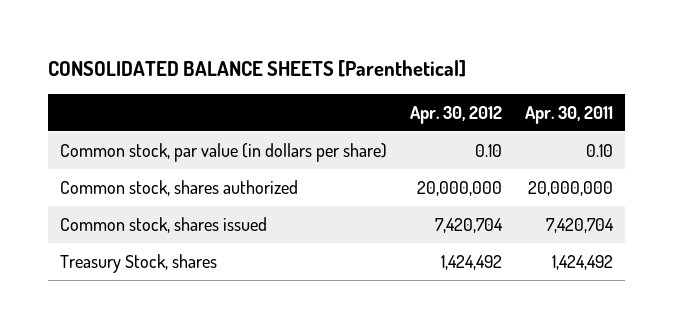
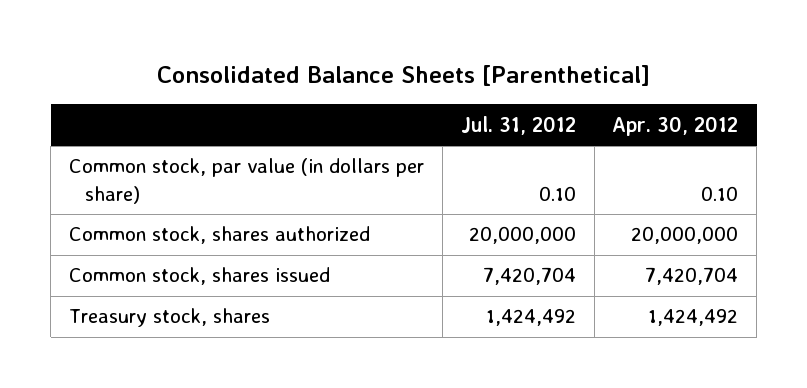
[48,60,467,78] CONSOLIDATED BALANCE SHEETS [Parenthetical] -> [156,65,650,87] Consolidated Balance Sheets [Parenthetical]
[525,105,614,124] Apr. 30, 2011 -> none
none -> [460,115,576,135] Jul. 31, 2012
[60,253,218,273] Treasury Stock, shares -> [68,308,270,328] Treasury stock, shares

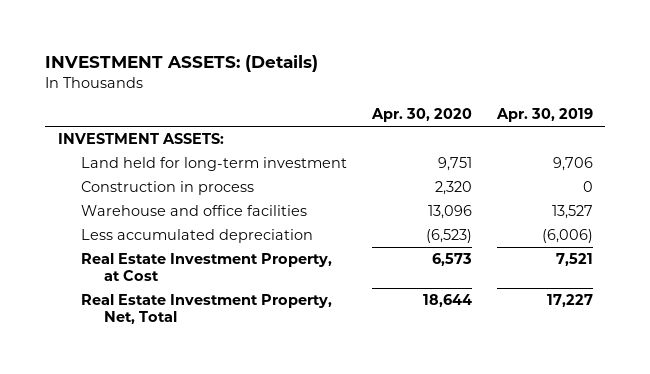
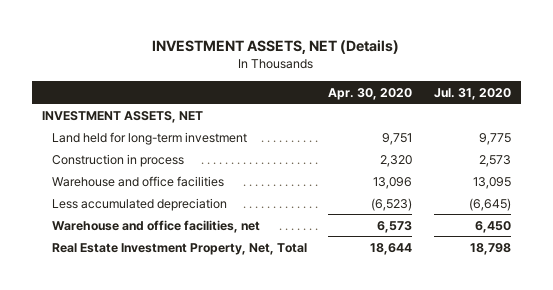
[45,55,319,73] INVESTMENT ASSETS: (Details) -> [152,40,400,55] INVESTMENT ASSETS, NET (Details)
[495,108,593,123] Apr. 30, 2019 -> none
none -> [433,87,511,100] Jul. 31, 2020
[57,132,224,144] INVESTMENT ASSETS: -> [42,110,204,123] INVESTMENT ASSETS, NET
[80,252,332,282] Real Estate Investment Property, at Cost -> [52,219,261,233] Warehouse and office facilities, net

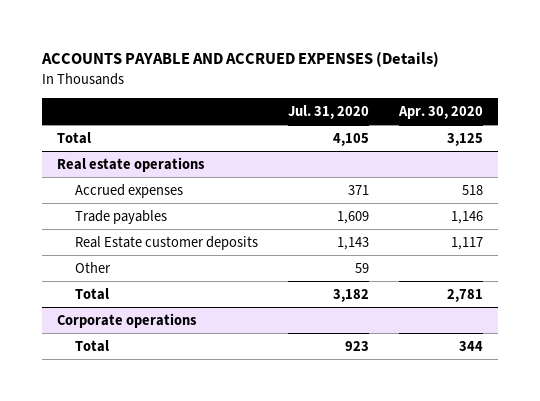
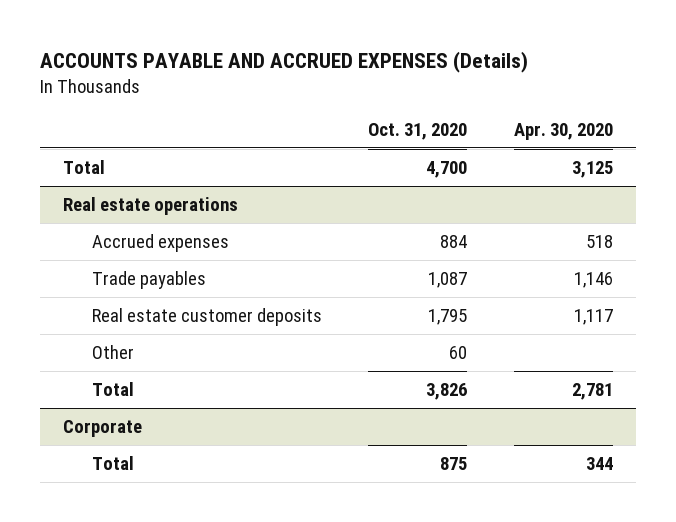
[288,104,370,119] Jul. 31, 2020 -> none
none -> [368,123,468,141] Oct. 31, 2020
[75,235,259,250] Real Estate customer deposits -> [91,307,322,326] Real estate customer deposits
[57,312,198,328] Corporate operations -> [63,419,143,437] Corporate

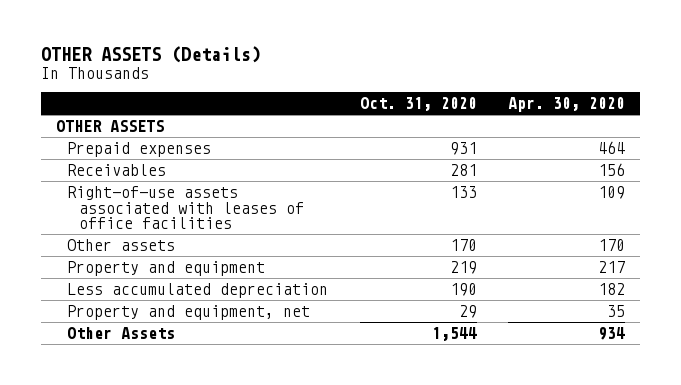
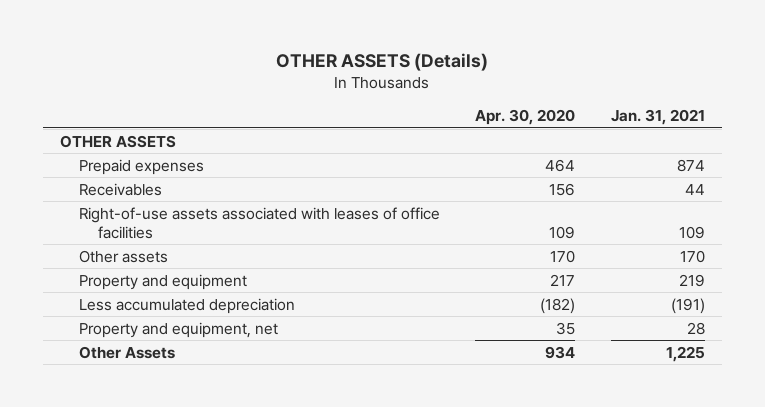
[359,97,477,112] Oct. 31, 2020 -> none
none -> [610,108,705,125] Jan. 31, 2021
[597,283,625,296] 182 -> [540,297,576,314] (182)

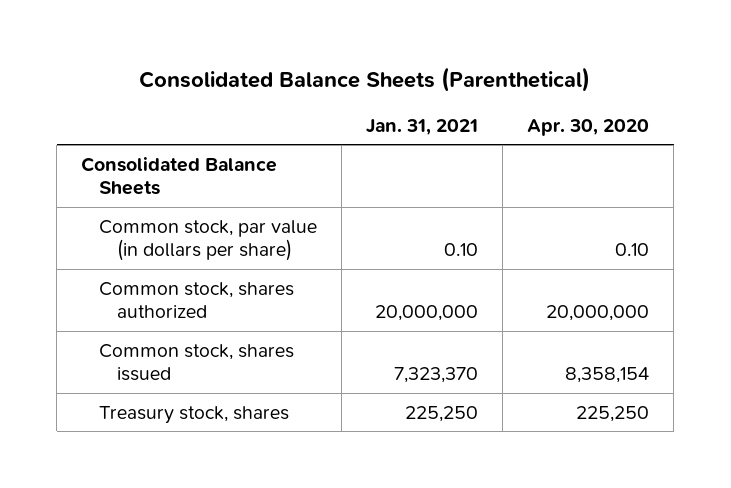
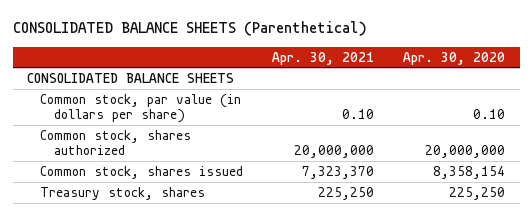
[139,66,591,92] Consolidated Balance Sheets (Parenthetical) -> [12,21,367,37] CONSOLIDATED BALANCE SHEETS (Parenthetical)
[366,118,479,135] Jan. 31, 2021 -> none
none -> [272,51,375,65] Apr. 30, 2021
[81,156,278,196] Consolidated Balance Sheets -> [27,72,235,83] CONSOLIDATED BALANCE SHEETS

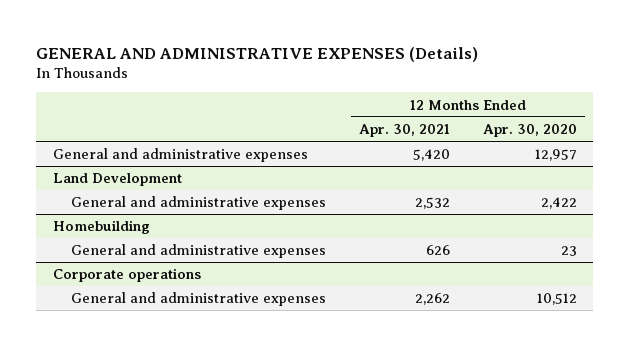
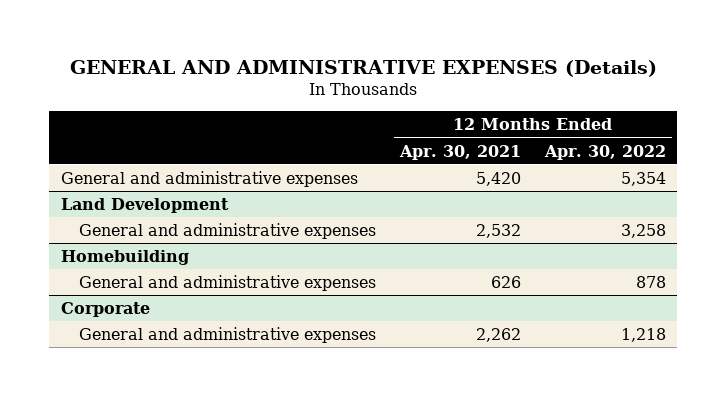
[482,123,577,137] Apr. 30, 2020 -> none
none -> [543,144,666,160] Apr. 30, 2022
[52,268,201,283] Corporate operations -> [60,301,150,317] Corporate

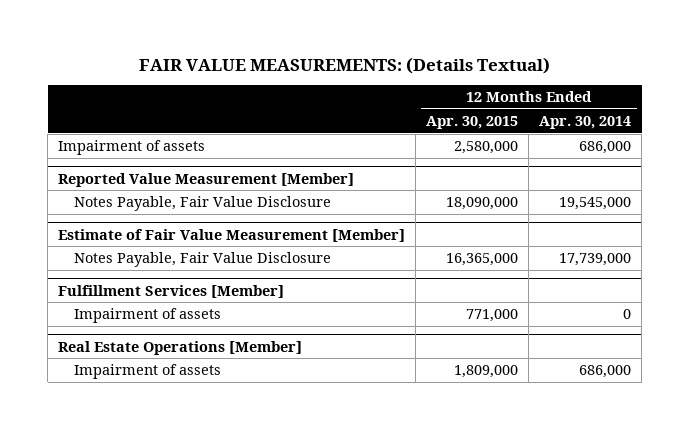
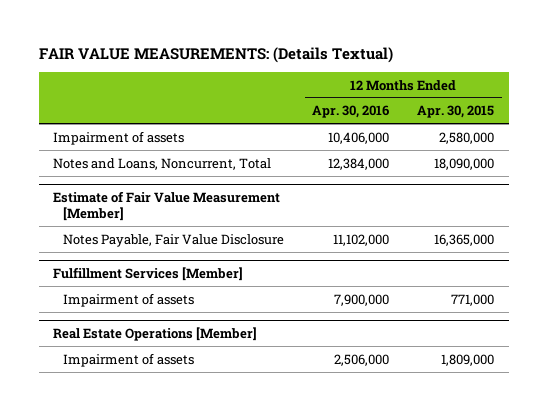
[539,116,632,130] Apr. 30, 2014 -> none
none -> [312,105,390,119] Apr. 30, 2016
[58,172,355,187] Reported Value Measurement [Member] -> none
[73,196,331,212] Notes Payable, Fair Value Disclosure -> [52,157,271,170] Notes and Loans, Noncurrent, Total

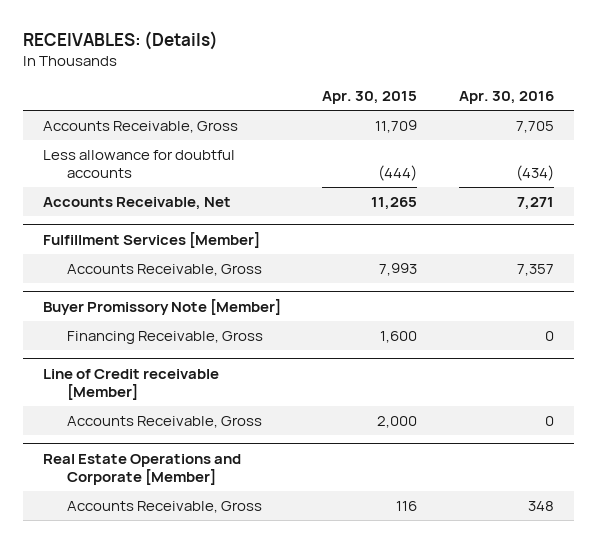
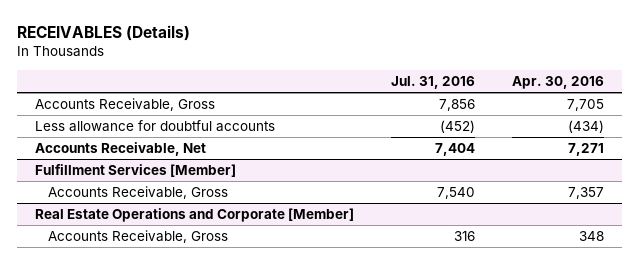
[22,31,218,51] RECEIVABLES: (Details) -> [16,24,190,41] RECEIVABLES (Details)
[322,91,418,105] Apr. 30, 2015 -> none
none -> [390,76,475,90] Jul. 31, 2016
[43,298,282,315] Buyer Promissory Note [Member] -> none
[66,330,263,344] Financing Receivable, Gross -> none
[43,368,220,400] Line of Credit receivable [Member] -> none
[66,415,262,428] Accounts Receivable, Gross -> none

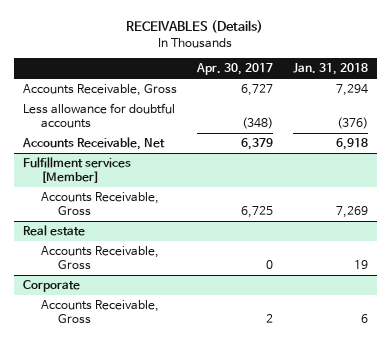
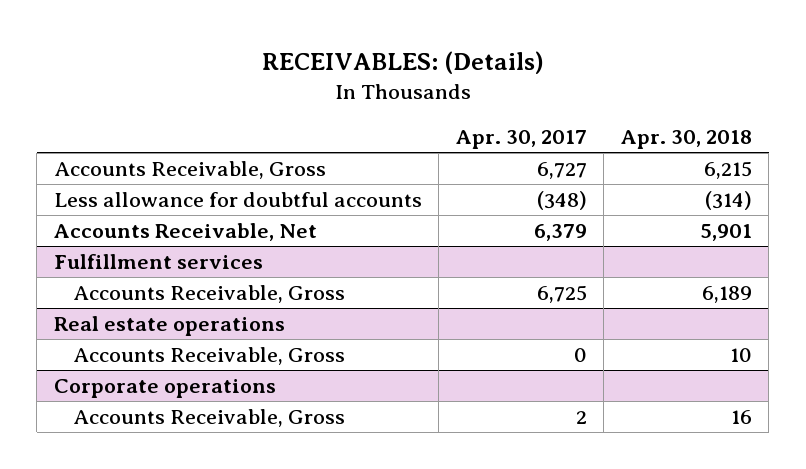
[126,20,264,34] RECEIVABLES (Details) -> [261,51,544,75] RECEIVABLES: (Details)
[292,63,368,76] Jan. 31, 2018 -> none
none -> [620,129,752,149] Apr. 30, 2018
[23,157,132,184] Fulfillment services [Member] -> [53,254,263,270] Fulfillment services
[23,225,86,237] Real estate -> [53,316,285,337] Real estate operations
[23,280,81,293] Corporate -> [53,379,276,399] Corporate operations

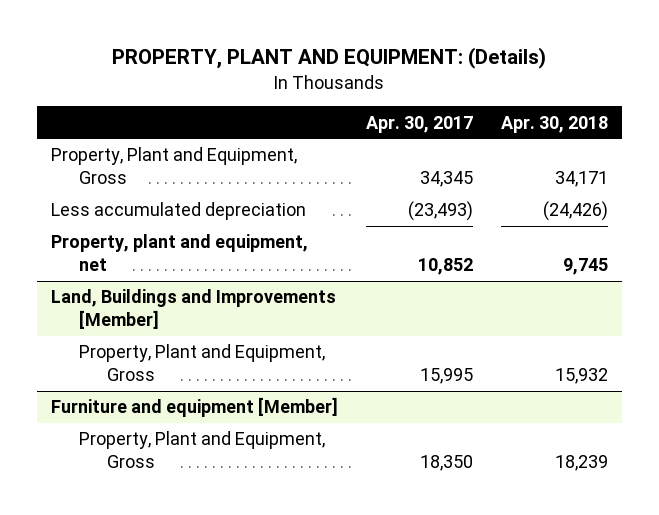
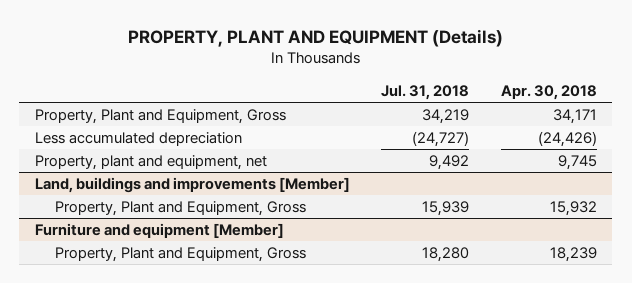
[112,47,547,70] PROPERTY, PLANT AND EQUIPMENT: (Details) -> [127,28,503,47] PROPERTY, PLANT AND EQUIPMENT (Details)
[365,115,473,133] Apr. 30, 2017 -> none
none -> [381,84,470,100] Jul. 31, 2018
[50,289,336,330] Land, Buildings and Improvements [Member] -> [34,177,350,194] Land, buildings and improvements [Member]

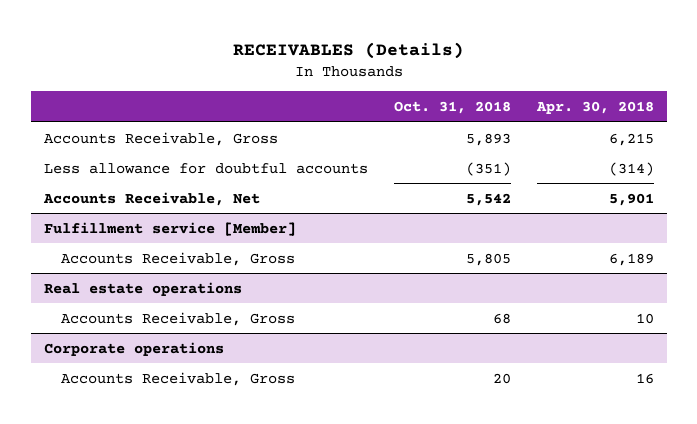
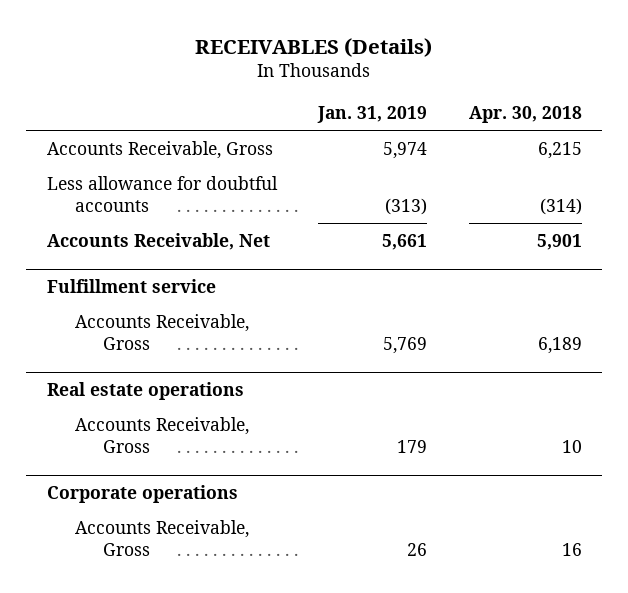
[393,101,511,115] Oct. 31, 2018 -> none
none -> [317,105,428,123] Jan. 31, 2019
[43,221,296,236] Fulfillment service [Member] -> [46,278,216,293] Fulfillment service

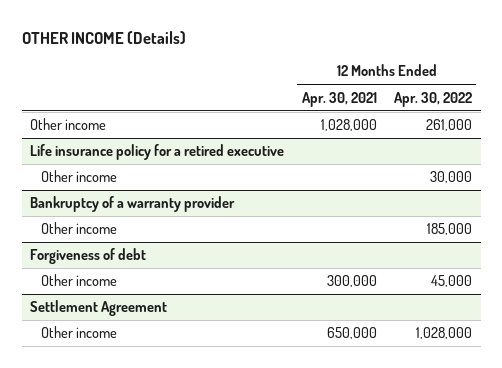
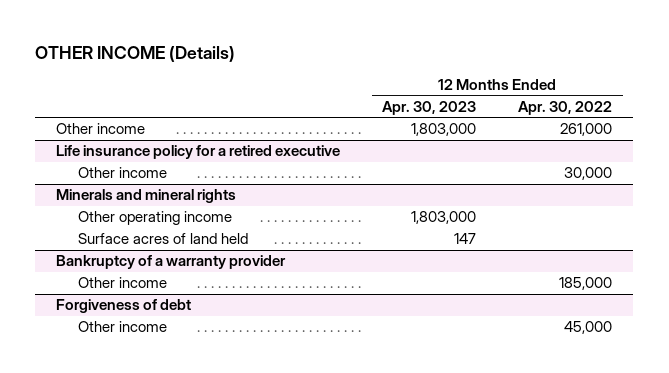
[301,91,377,107] Apr. 30, 2021 -> none
none -> [382,100,477,115] Apr. 30, 2023
none -> [56,189,237,204] Minerals and mineral rights
none -> [78,211,233,226] Other operating income
none -> [78,233,249,245] Surface acres of land held
[30,300,168,317] Settlement Agreement -> none
[41,326,118,339] Other income -> none

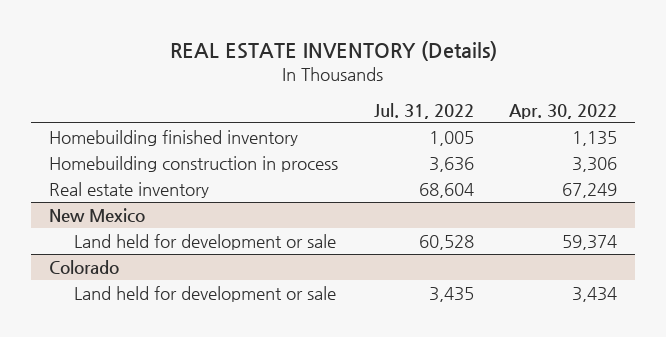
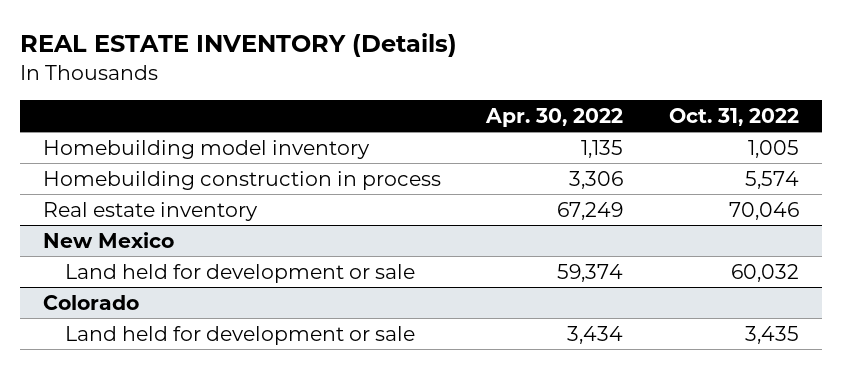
[373,102,474,119] Jul. 31, 2022 -> none
none -> [669,108,800,127] Oct. 31, 2022
[49,129,299,146] Homebuilding finished inventory -> [42,139,370,159] Homebuilding model inventory

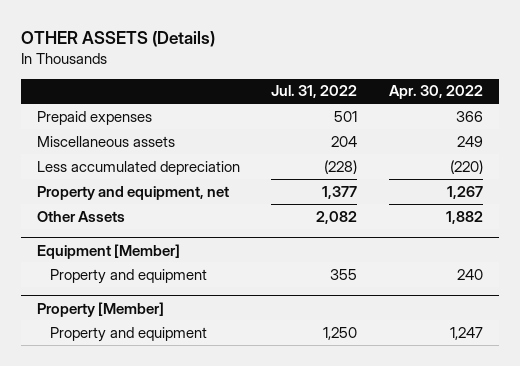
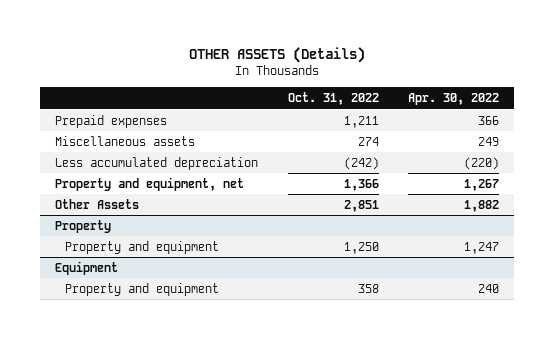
[271,85,358,99] Jul. 31, 2022 -> none
none -> [287,92,379,106] Oct. 31, 2022
[36,243,180,259] Equipment [Member] -> none
[49,268,207,284] Property and equipment -> none
[36,301,164,317] Property [Member] -> [55,219,112,233] Property
none -> [55,260,119,275] Equipment
none -> [64,282,219,296] Property and equipment

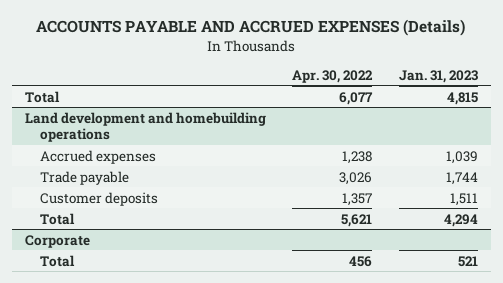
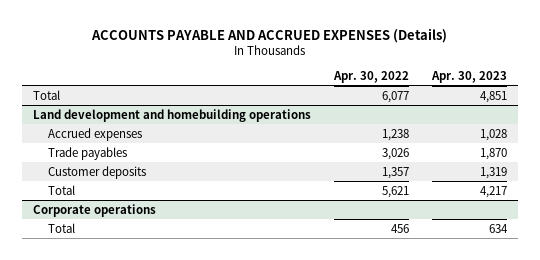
[398,69,478,83] Jan. 31, 2023 -> none
none -> [430,70,507,83] Apr. 30, 2023
[40,170,130,185] Trade payable -> [48,146,128,160] Trade payables
[24,234,90,248] Corporate -> [33,203,157,217] Corporate operations

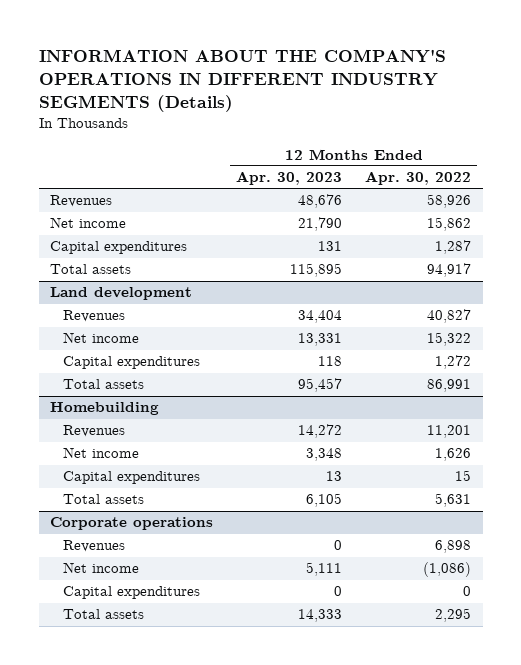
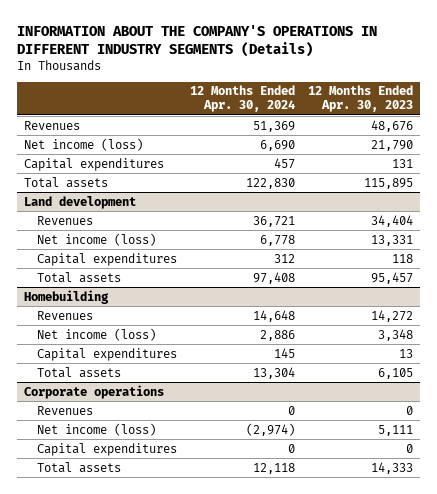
[365,171,472,186] Apr. 30, 2022 -> none
none -> [189,85,295,113] 12 Months Ended Apr. 30, 2024
[50,217,127,229] Net income -> [23,137,143,151] Net income (loss)
[63,332,140,344] Net income -> [36,232,156,246] Net income (loss)
[63,447,140,459] Net income -> [36,327,156,341] Net income (loss)
[63,562,140,574] Net income -> [36,422,156,436] Net income (loss)

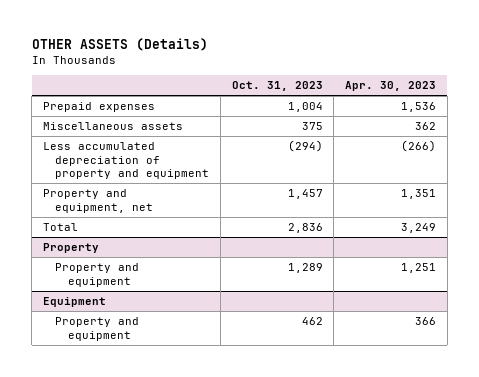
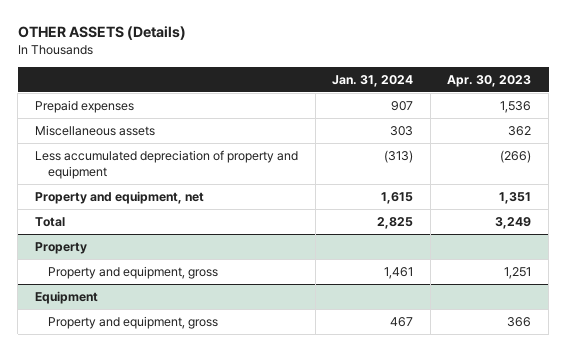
[231,80,323,91] Oct. 31, 2023 -> none
none -> [332,74,414,87] Jan. 31, 2024
[55,263,140,287] Property and equipment -> [47,265,218,279] Property and equipment, gross
[55,317,140,341] Property and equipment -> [47,315,218,329] Property and equipment, gross

